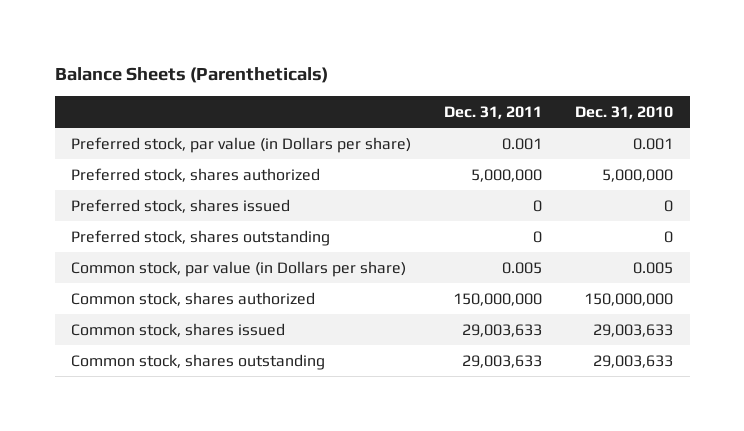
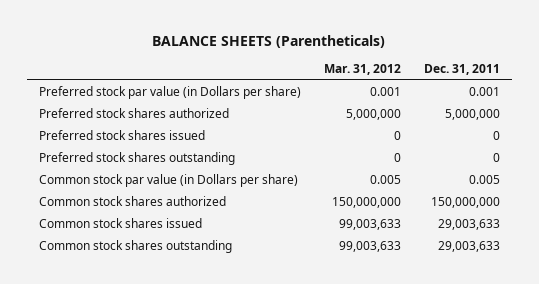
[54,66,328,83] Balance Sheets (Parentheticals) -> [152,34,386,48] BALANCE SHEETS (Parentheticals)
[575,105,674,119] Dec. 31, 2010 -> none
none -> [323,64,401,76] Mar. 31, 2012
[71,136,412,153] Preferred stock, par value (in Dollars per share) -> [38,86,301,100] Preferred stock par value (in Dollars per share)
[71,167,321,182] Preferred stock, shares authorized -> [38,108,229,119] Preferred stock shares authorized
[71,198,291,213] Preferred stock, shares issued -> [38,130,205,141] Preferred stock shares issued
[71,229,331,246] Preferred stock, shares outstanding -> [38,152,235,166] Preferred stock shares outstanding
[71,260,407,277] Common stock, par value (in Dollars per share) -> [38,174,298,188] Common stock par value (in Dollars per share)
[71,291,316,306] Common stock, shares authorized -> [38,196,226,207] Common stock shares authorized
[71,322,286,337] Common stock, shares issued -> [38,218,202,229] Common stock shares issued
[71,353,326,370] Common stock, shares outstanding -> [38,240,232,254] Common stock shares outstanding

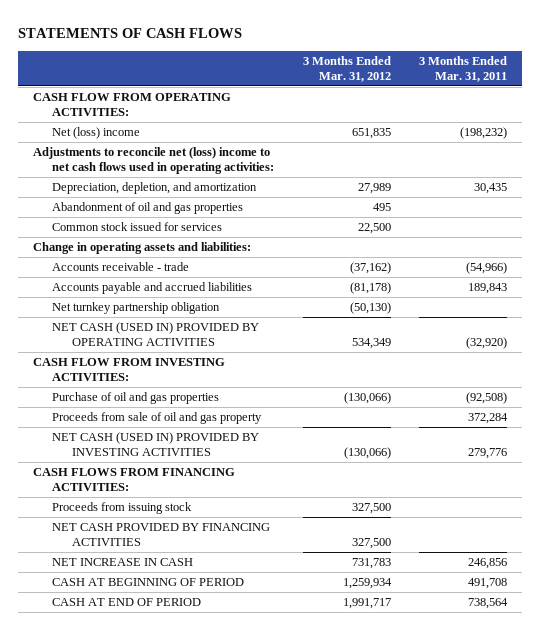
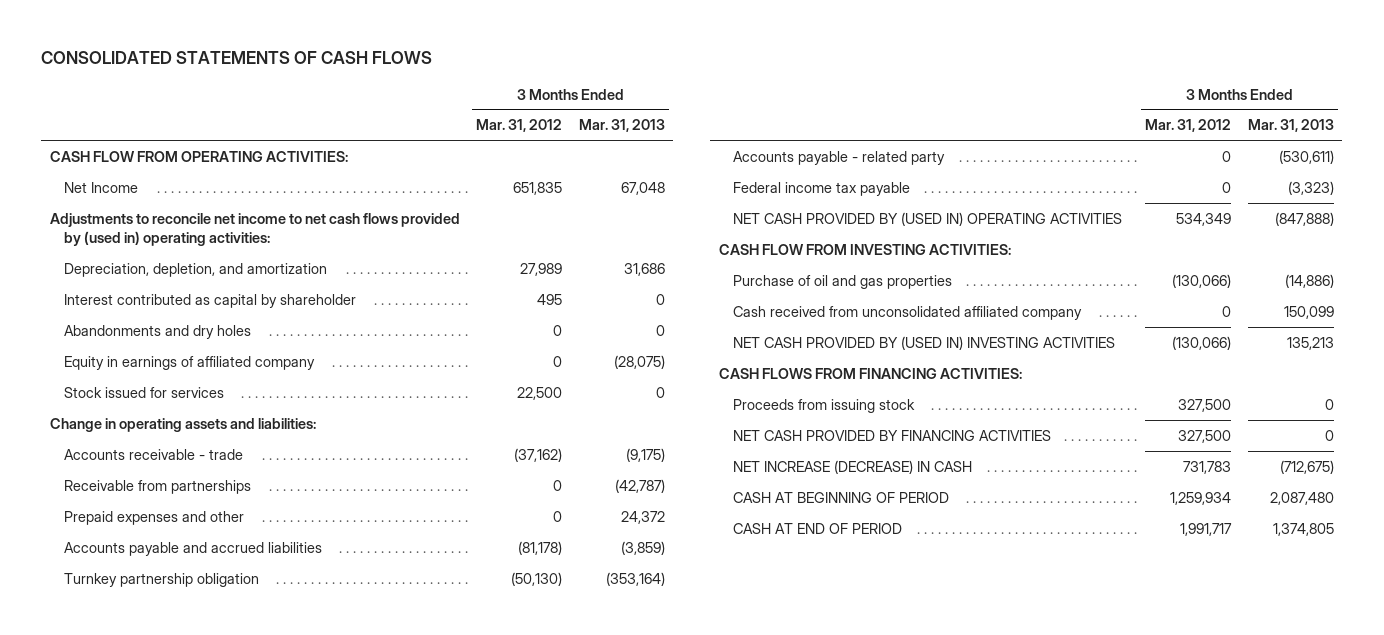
[18,27,243,38] STATEMENTS OF CASH FLOWS -> [41,51,433,65] CONSOLIDATED STATEMENTS OF CASH FLOWS
[419,55,508,82] 3 Months Ended Mar. 31, 2011 -> none
none -> [579,119,666,133] Mar. 31, 2013
[52,127,141,140] Net (loss) income -> [63,181,138,193] Net Income
[32,147,275,175] Adjustments to reconcile net (loss) income to net cash flows used in operating activities: -> [49,212,460,246] Adjustments to reconcile net income to net cash flows provided by (used in) operating activities:
[52,202,244,215] Abandonment of oil and gas properties -> [63,293,356,308] Interest contributed as capital by shareholder
none -> [63,324,251,339] Abandonments and dry holes
none -> [63,355,315,370] Equity in earnings of affiliated company
[52,222,223,232] Common stock issued for services -> [63,386,224,398] Stock issued for services
none -> [63,479,251,494] Receivable from partnerships
none -> [63,510,244,525] Prepaid expenses and other
[52,302,221,315] Net turnkey partnership obligation -> [63,572,259,587] Turnkey partnership obligation
none -> [732,150,945,165] Accounts payable - related party
none -> [732,181,910,196] Federal income tax payable
[52,322,260,347] NET CASH (USED IN) PROVIDED BY OPERATING ACTIVITIES -> [732,211,1122,226] NET CASH PROVIDED BY (USED IN) OPERATING ACTIVITIES
[52,412,263,425] Proceeds from sale of oil and gas property -> none
none -> [732,305,1082,320] Cash received from unconsolidated affiliated company
[52,432,260,457] NET CASH (USED IN) PROVIDED BY INVESTING ACTIVITIES -> [732,335,1115,350] NET CASH PROVIDED BY (USED IN) INVESTING ACTIVITIES
[52,558,194,567] NET INCREASE IN CASH -> [732,459,972,474] NET INCREASE (DECREASE) IN CASH

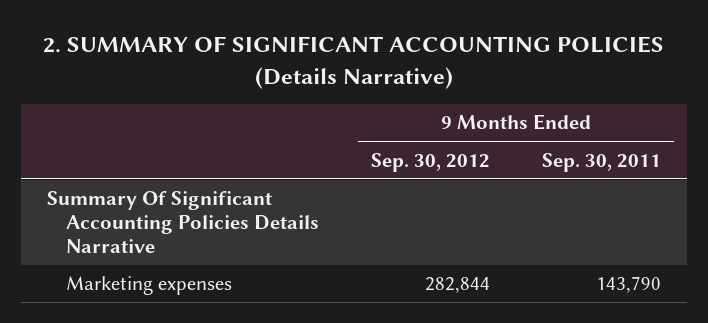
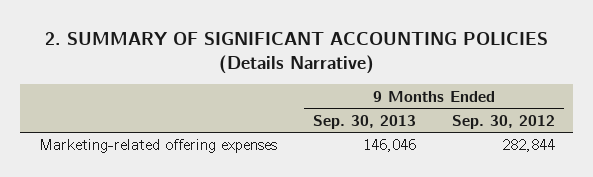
[542,152,662,172] Sep. 30, 2011 -> none
none -> [312,114,416,129] Sep. 30, 2013
[46,191,319,254] Summary Of Significant Accounting Policies Details Narrative -> none
[65,276,232,296] Marketing expenses -> [38,139,277,154] Marketing-related offering expenses

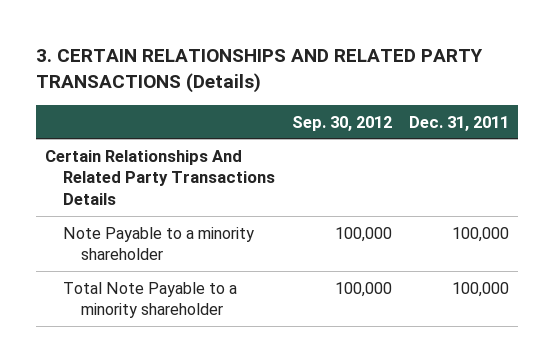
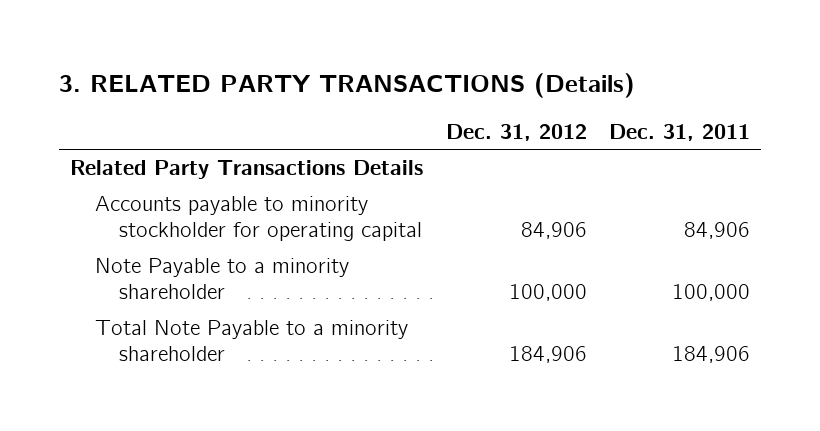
[36,49,484,94] 3. CERTAIN RELATIONSHIPS AND RELATED PARTY TRANSACTIONS (Details) -> [59,73,636,99] 3. RELATED PARTY TRANSACTIONS (Details)
[292,115,393,131] Sep. 30, 2012 -> none
none -> [445,123,587,141] Dec. 31, 2012
[44,149,276,205] Certain Relationships And Related Party Transactions Details -> [70,160,424,180] Related Party Transactions Details
none -> [94,196,422,242] Accounts payable to minority stockholder for operating capital
[452,281,510,297] 100,000 -> [671,346,750,364] 184,906

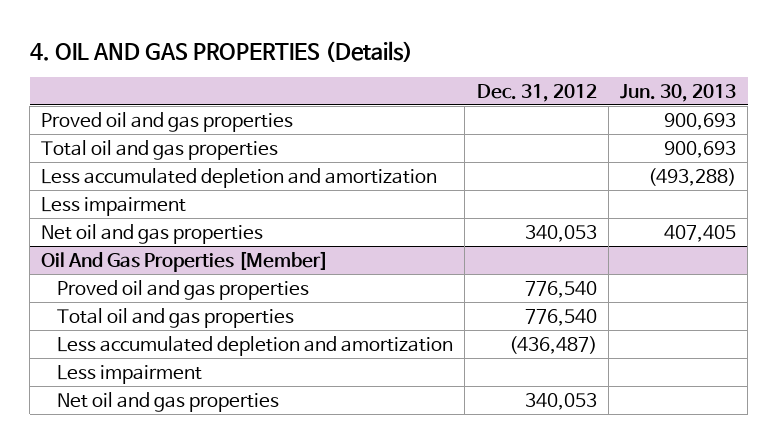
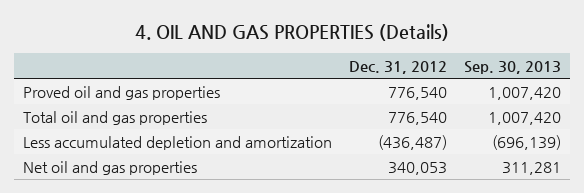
[619,83,736,102] Jun. 30, 2013 -> none
none -> [464,60,562,74] Sep. 30, 2013
[41,111,294,132] Proved oil and gas properties -> none
[41,139,279,160] Total oil and gas properties -> none
[41,167,438,188] Less accumulated depletion and amortization -> none
[41,196,187,216] Less impairment -> none
[41,223,264,244] Net oil and gas properties -> none
[41,250,329,272] Oil And Gas Properties [Member] -> none
[57,364,203,384] Less impairment -> none

